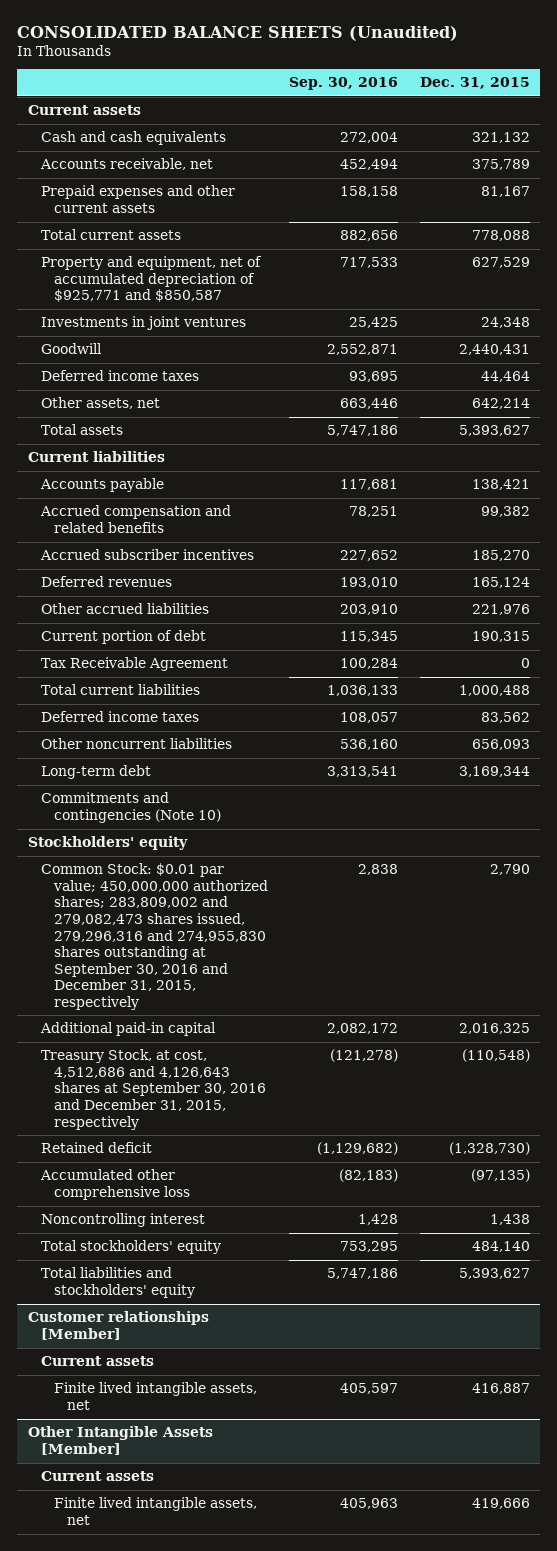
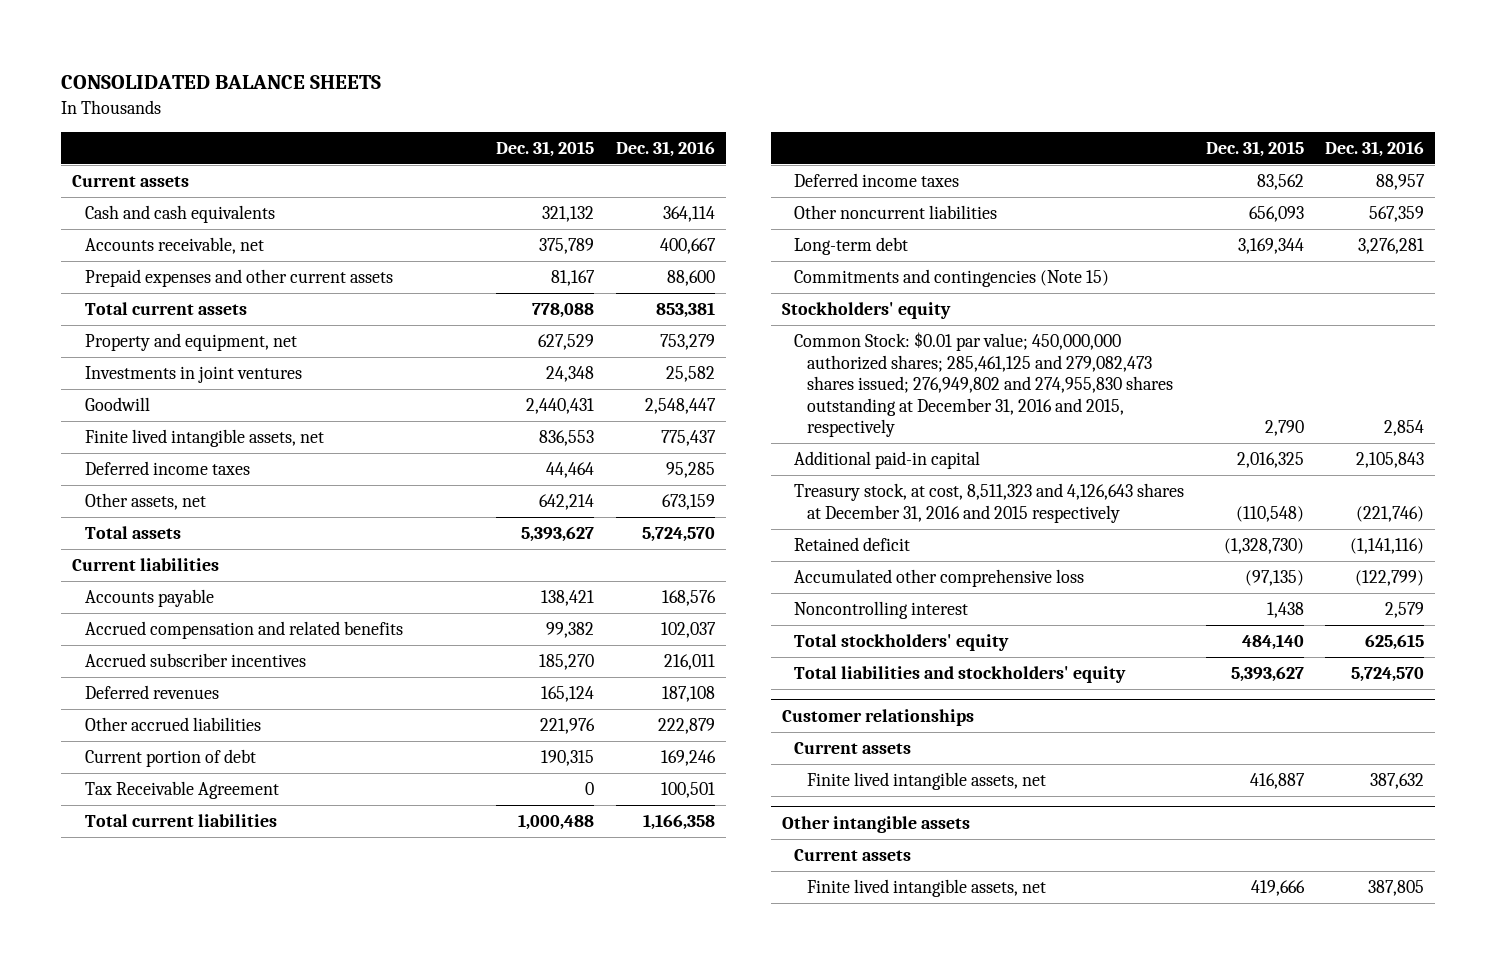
[16,25,458,41] CONSOLIDATED BALANCE SHEETS (Unaudited) -> [61,75,382,90] CONSOLIDATED BALANCE SHEETS
[289,77,399,91] Sep. 30, 2016 -> none
none -> [615,141,715,158] Dec. 31, 2016
[40,256,262,303] Property and equipment, net of accumulated depreciation of $925,771 and $850,587 -> [84,333,297,352] Property and equipment, net
none -> [84,429,324,448] Finite lived intangible assets, net
[40,792,221,823] Commitments and contingencies (Note 10) -> [794,269,1110,288] Commitments and contingencies (Note 15)
[40,863,268,1010] Common Stock: $0.01 par value; 450,000,000 authorized shares; 283,809,002 and 279,082,473 shares issued, 279,296,316 and 274,955,830 shares outstanding at September 30, 2016 and December 31, 2015, respectively -> [794,332,1173,438] Common Stock: $0.01 par value; 450,000,000 authorized shares; 285,461,125 and 279,082,473 shares issued; 276,949,802 and 274,955,830 shares outstanding at December 31, 2016 and 2015, respectively
[40,1049,266,1130] Treasury Stock, at cost, 4,512,686 and 4,126,643 shares at September 30, 2016 and December 31, 2015, respectively -> [794,483,1185,523] Treasury stock, at cost, 8,511,323 and 4,126,643 shares at December 31, 2016 and 2015 respectively
[27,1311,209,1340] Customer relationships [Member] -> [781,708,974,726] Customer relationships
[27,1426,213,1455] Other Intangible Assets [Member] -> [781,815,970,833] Other intangible assets

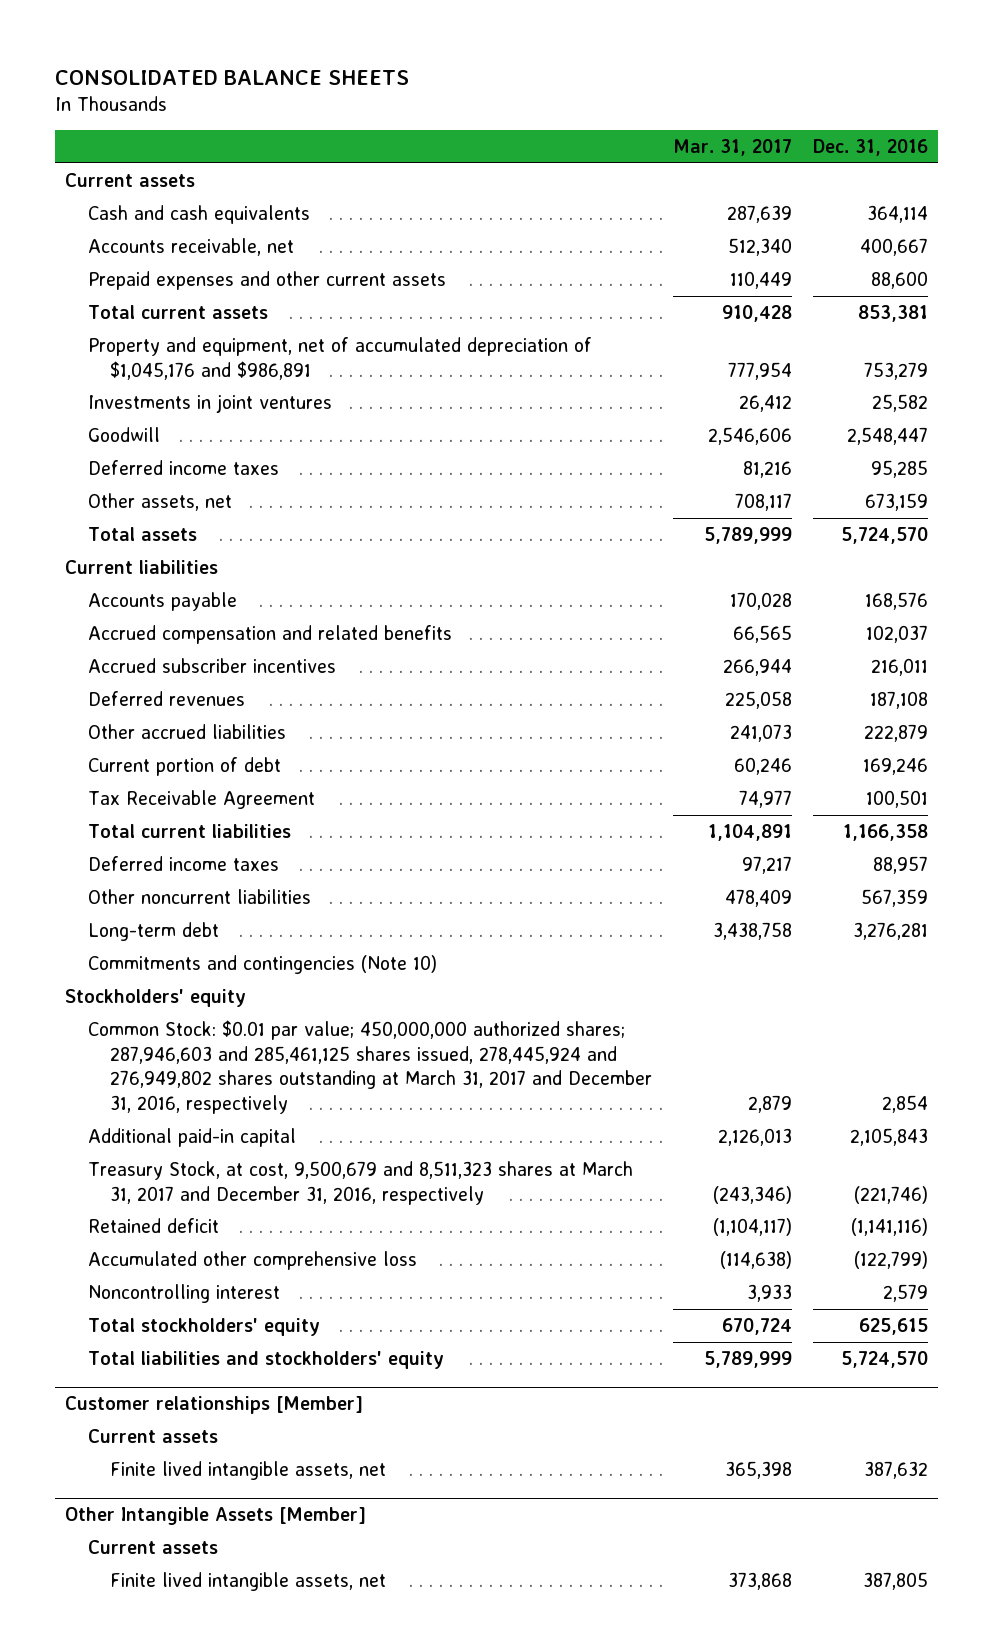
[496,141,595,158] Dec. 31, 2015 -> none
none -> [672,139,792,157] Mar. 31, 2017
[84,333,297,352] Property and equipment, net -> [87,336,592,380] Property and equipment, net of accumulated depreciation of $1,045,176 and $986,891
[84,429,324,448] Finite lived intangible assets, net -> none
[794,269,1110,288] Commitments and contingencies (Note 15) -> [87,954,437,974] Commitments and contingencies (Note 10)
[794,332,1173,438] Common Stock: $0.01 par value; 450,000,000 authorized shares; 285,461,125 and 279,082,473 shares issued; 276,949,802 and 274,955,830 shares outstanding at December 31, 2016 and 2015, respectively -> [87,1019,653,1115] Common Stock: $0.01 par value; 450,000,000 authorized shares; 287,946,603 and 285,461,125 shares issued, 278,445,924 and 276,949,802 shares outstanding at March 31, 2017 and December 31, 2016, respectively
[794,483,1185,523] Treasury stock, at cost, 8,511,323 and 4,126,643 shares at December 31, 2016 and 2015 respectively -> [87,1160,633,1205] Treasury Stock, at cost, 9,500,679 and 8,511,323 shares at March 31, 2017 and December 31, 2016, respectively
[781,708,974,726] Customer relationships -> [65,1396,364,1415] Customer relationships [Member]
[781,815,970,833] Other intangible assets -> [65,1507,367,1526] Other Intangible Assets [Member]

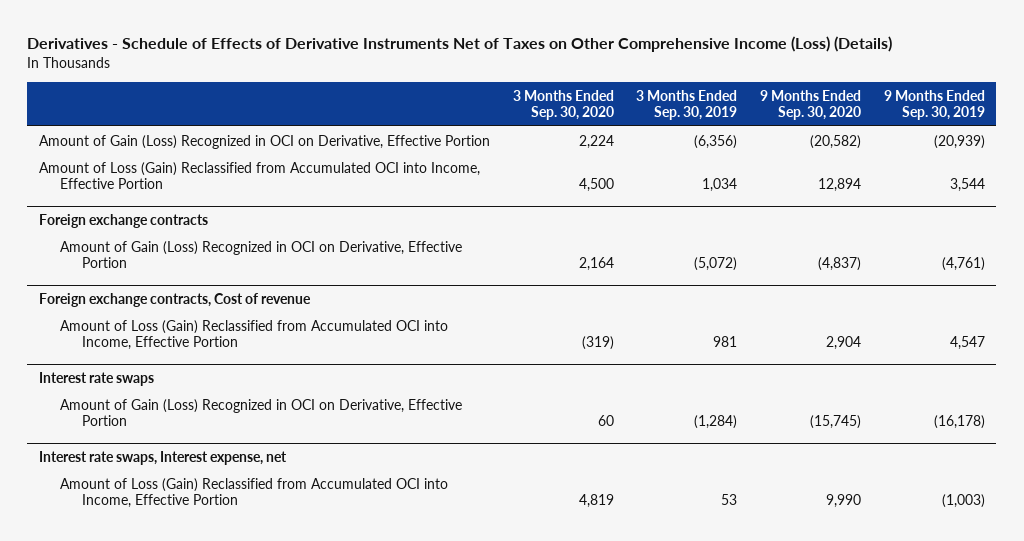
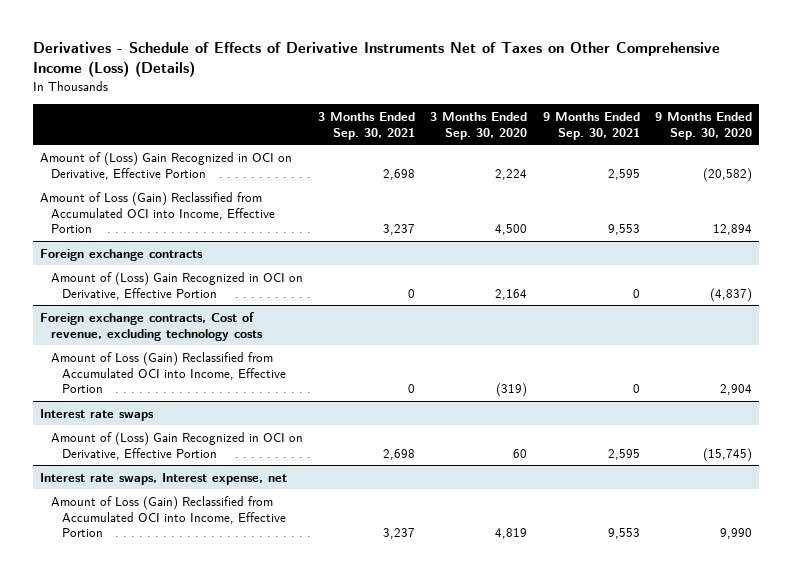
[636,89,738,121] 3 Months Ended Sep. 30, 2019 -> none
[883,89,985,121] 9 Months Ended Sep. 30, 2019 -> none
none -> [318,111,416,140] 3 Months Ended Sep. 30, 2021
none -> [542,111,640,140] 9 Months Ended Sep. 30, 2021
[38,134,490,149] Amount of Gain (Loss) Recognized in OCI on Derivative, Effective Portion -> [40,151,293,180] Amount of (Loss) Gain Recognized in OCI on Derivative, Effective Portion
[60,240,463,269] Amount of Gain (Loss) Recognized in OCI on Derivative, Effective Portion -> [51,271,304,300] Amount of (Loss) Gain Recognized in OCI on Derivative, Effective Portion
[38,292,311,307] Foreign exchange contracts, Cost of revenue -> [40,311,264,341] Foreign exchange contracts, Cost of revenue, excluding technology costs
[60,398,463,427] Amount of Gain (Loss) Recognized in OCI on Derivative, Effective Portion -> [51,431,304,460] Amount of (Loss) Gain Recognized in OCI on Derivative, Effective Portion

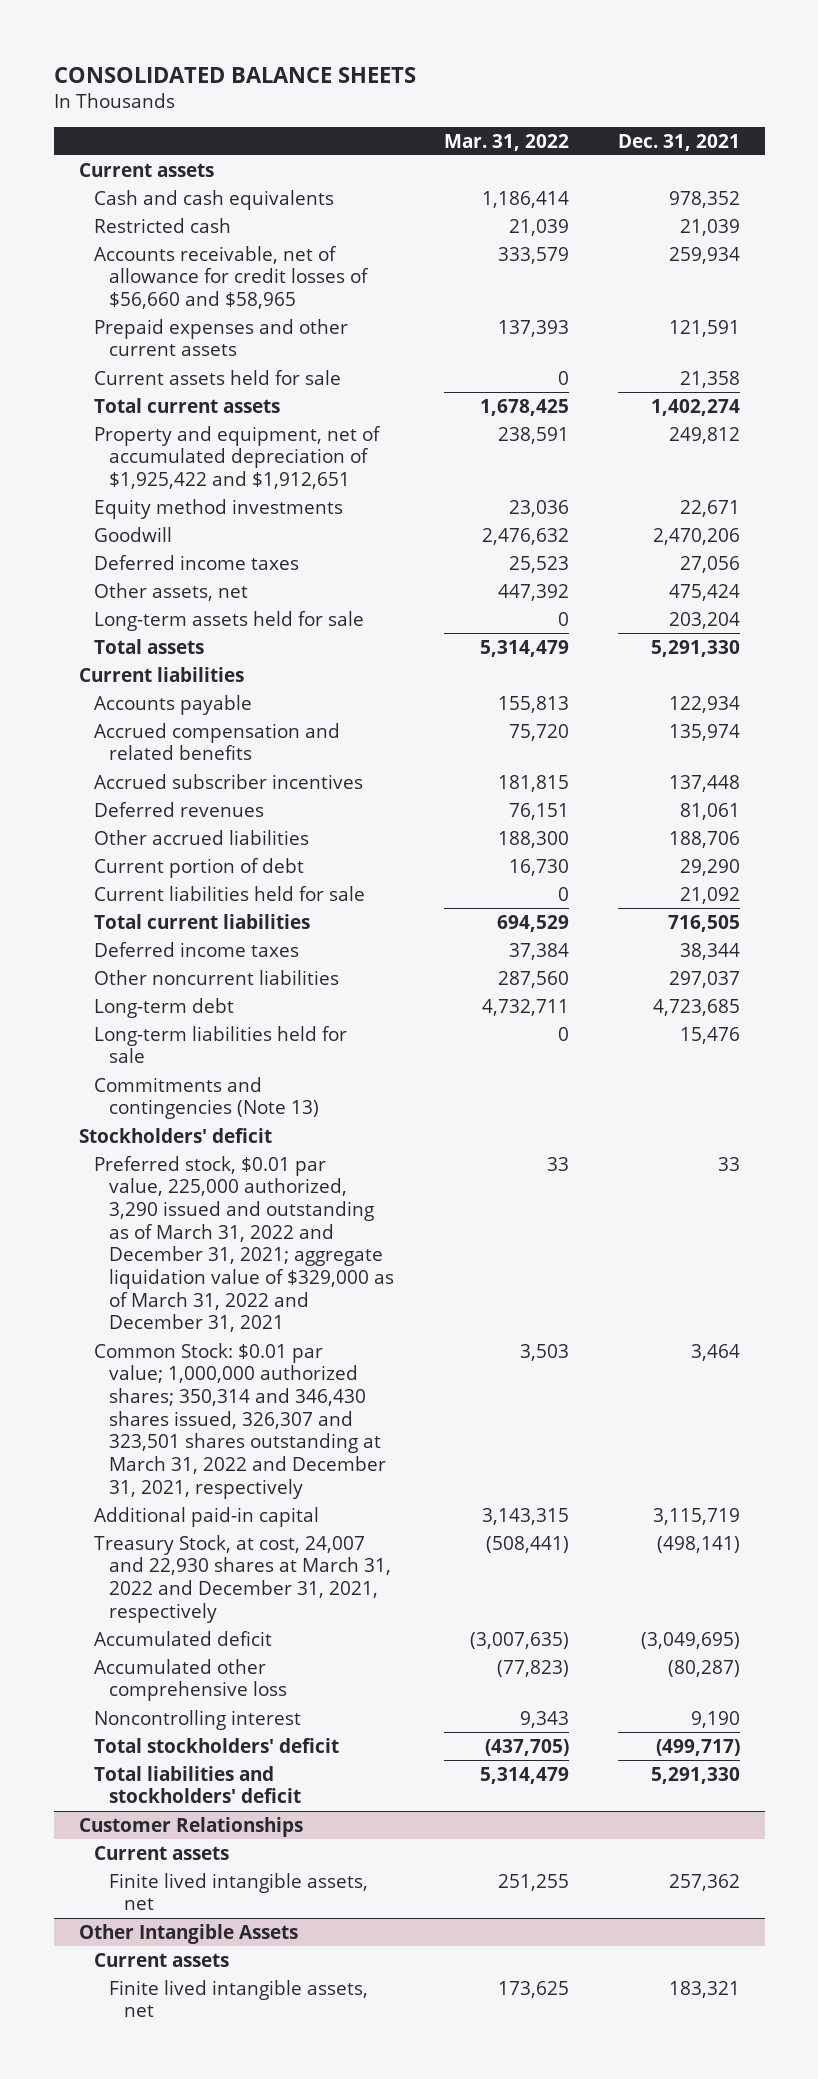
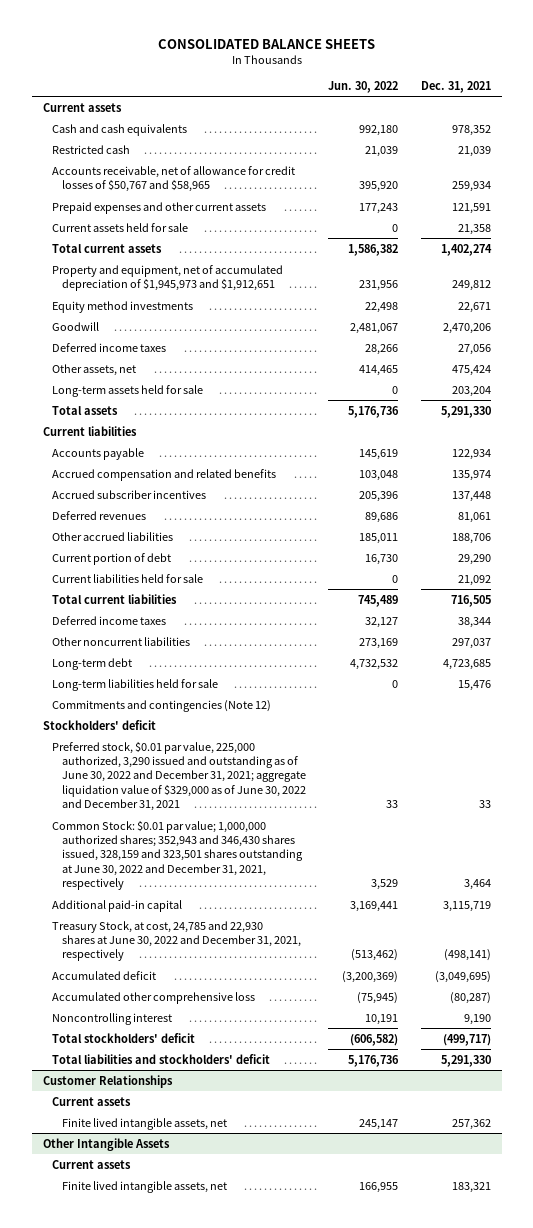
[443,133,569,151] Mar. 31, 2022 -> none
none -> [328,80,399,93] Jun. 30, 2022
[93,245,370,310] Accounts receivable, net of allowance for credit losses of $56,660 and $58,965 -> [52,165,296,193] Accounts receivable, net of allowance for credit losses of $50,767 and $58,965
[93,425,381,490] Property and equipment, net of accumulated depreciation of $1,925,422 and $1,912,651 -> [52,264,284,292] Property and equipment, net of accumulated depreciation of $1,945,973 and $1,912,651
[93,1076,320,1120] Commitments and contingencies (Note 13) -> [52,699,272,712] Commitments and contingencies (Note 12)
[93,1155,395,1333] Preferred stock, $0.01 par value, 225,000 authorized, 3,290 issued and outstanding as of March 31, 2022 and December 31, 2021; aggregate liquidation value of $329,000 as of March 31, 2022 and December 31, 2021 -> [52,740,306,812] Preferred stock, $0.01 par value, 225,000 authorized, 3,290 issued and outstanding as of June 30, 2022 and December 31, 2021; aggregate liquidation value of $329,000 as of June 30, 2022 and December 31, 2021
[93,1342,387,1499] Common Stock: $0.01 par value; 1,000,000 authorized shares; 350,314 and 346,430 shares issued, 326,307 and 323,501 shares outstanding at March 31, 2022 and December 31, 2021, respectively -> [52,819,303,891] Common Stock: $0.01 par value; 1,000,000 authorized shares; 352,943 and 346,430 shares issued, 328,159 and 323,501 shares outstanding at June 30, 2022 and December 31, 2021, respectively
[93,1534,392,1623] Treasury Stock, at cost, 24,007 and 22,930 shares at March 31, 2022 and December 31, 2021, respectively -> [52,920,301,962] Treasury Stock, at cost, 24,785 and 22,930 shares at June 30, 2022 and December 31, 2021, respectively

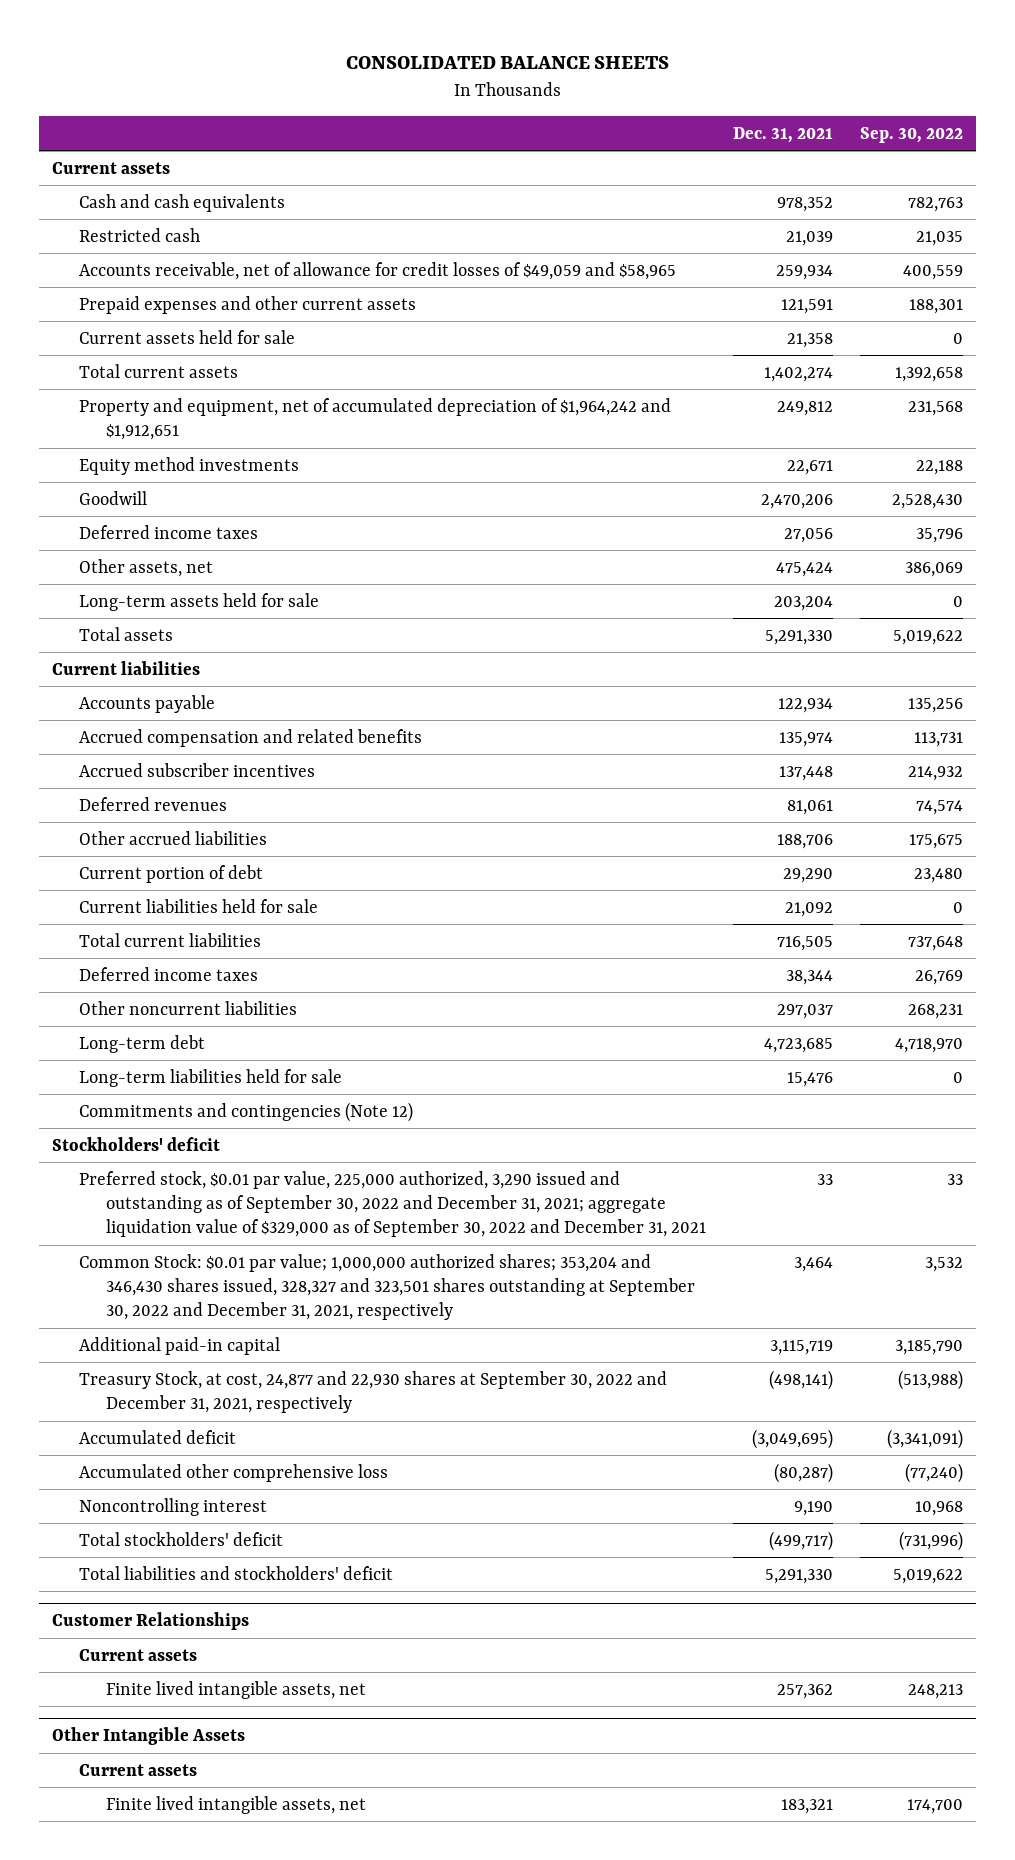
[328,80,399,93] Jun. 30, 2022 -> none
none -> [859,126,963,143] Sep. 30, 2022
[52,165,296,193] Accounts receivable, net of allowance for credit losses of $50,767 and $58,965 -> [78,261,676,280] Accounts receivable, net of allowance for credit losses of $49,059 and $58,965
[52,264,284,292] Property and equipment, net of accumulated depreciation of $1,945,973 and $1,912,651 -> [78,397,671,441] Property and equipment, net of accumulated depreciation of $1,964,242 and $1,912,651
[52,740,306,812] Preferred stock, $0.01 par value, 225,000 authorized, 3,290 issued and outstanding as of June 30, 2022 and December 31, 2021; aggregate liquidation value of $329,000 as of June 30, 2022 and December 31, 2021 -> [78,1170,706,1238] Preferred stock, $0.01 par value, 225,000 authorized, 3,290 issued and outstanding as of September 30, 2022 and December 31, 2021; aggregate liquidation value of $329,000 as of September 30, 2022 and December 31, 2021
[52,819,303,891] Common Stock: $0.01 par value; 1,000,000 authorized shares; 352,943 and 346,430 shares issued, 328,159 and 323,501 shares outstanding at June 30, 2022 and December 31, 2021, respectively -> [78,1253,695,1321] Common Stock: $0.01 par value; 1,000,000 authorized shares; 353,204 and 346,430 shares issued, 328,327 and 323,501 shares outstanding at September 30, 2022 and December 31, 2021, respectively
[52,920,301,962] Treasury Stock, at cost, 24,785 and 22,930 shares at June 30, 2022 and December 31, 2021, respectively -> [78,1370,667,1414] Treasury Stock, at cost, 24,877 and 22,930 shares at September 30, 2022 and December 31, 2021, respectively

